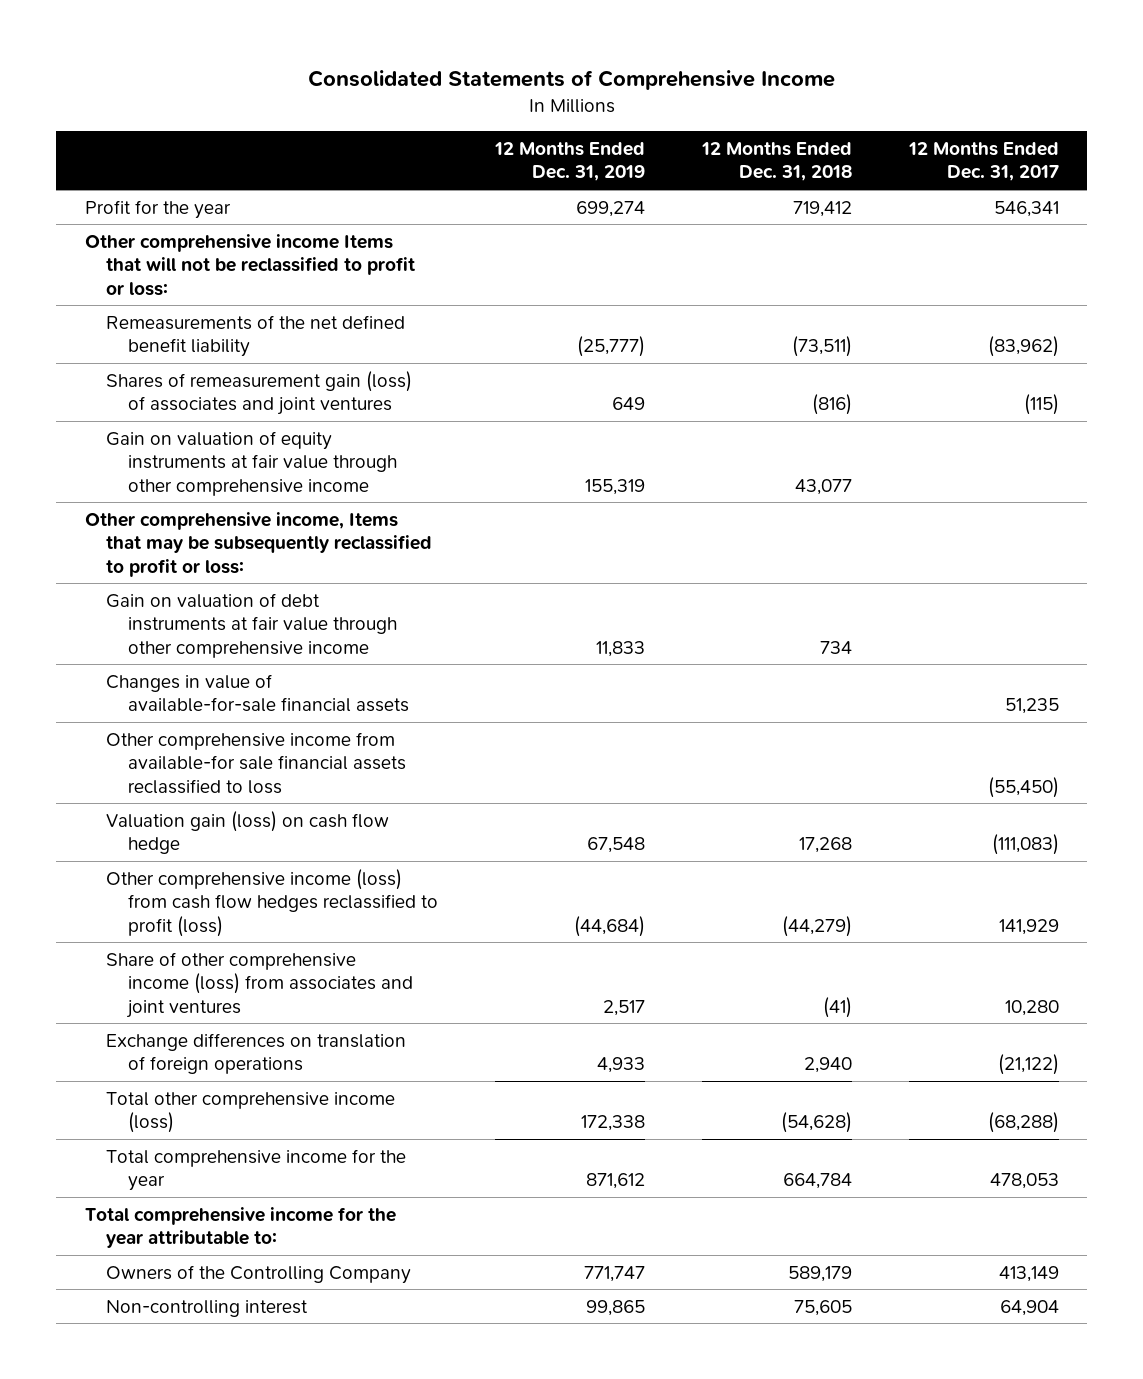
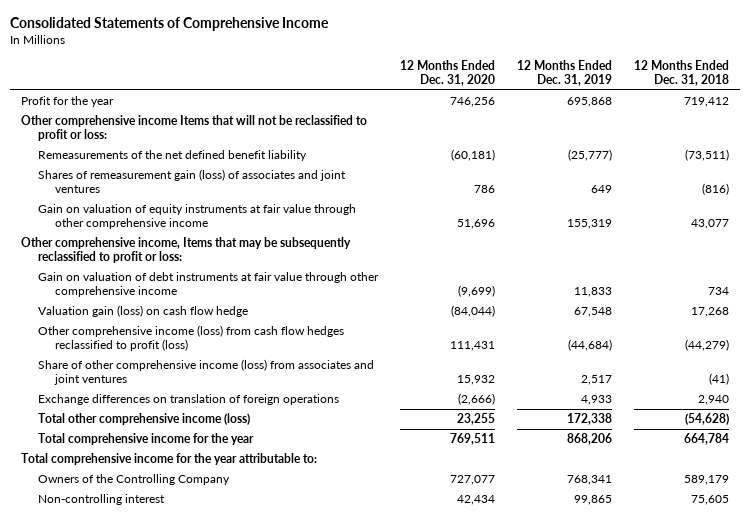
[907,141,1059,182] 12 Months Ended Dec. 31, 2017 -> none
none -> [400,60,496,86] 12 Months Ended Dec. 31, 2020
[575,200,645,217] 699,274 -> [567,97,613,108] 695,868
[106,673,409,713] Changes in value of available-for-sale financial assets -> none
[106,731,406,794] Other comprehensive income from available-for sale financial assets reclassified to loss -> none
[585,1173,645,1190] 871,612 -> [567,433,613,446] 868,206
[583,1265,645,1282] 771,747 -> [567,475,613,486] 768,341

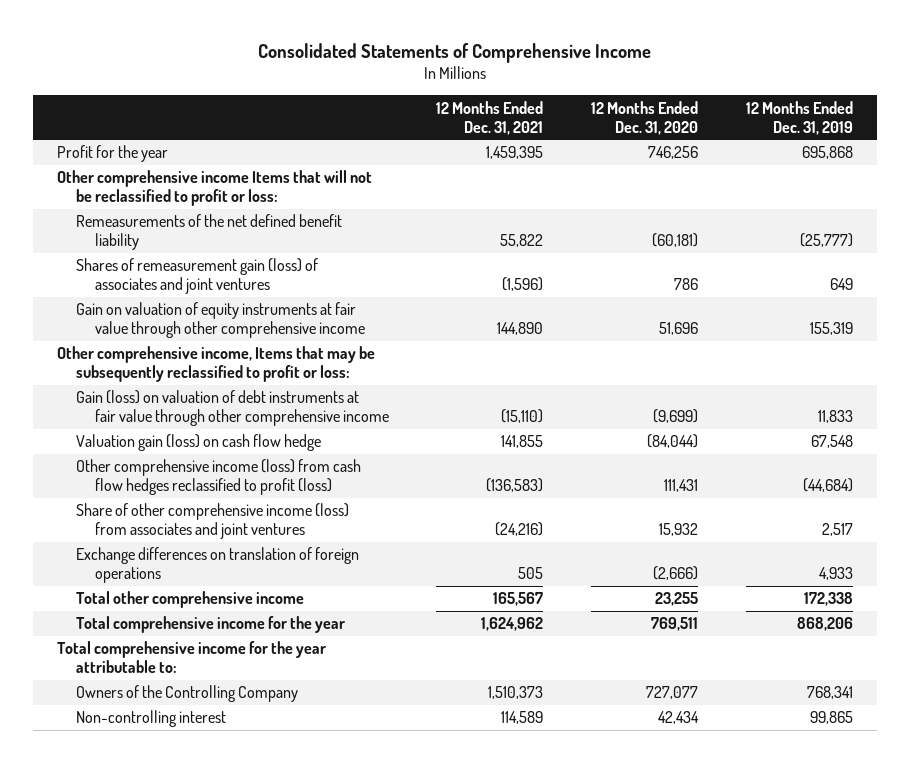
[634,60,730,86] 12 Months Ended Dec. 31, 2018 -> none
none -> [436,100,544,135] 12 Months Ended Dec. 31, 2021
[38,272,380,297] Gain on valuation of debt instruments at fair value through other comprehensive income -> [75,390,389,427] Gain (loss) on valuation of debt instruments at fair value through other comprehensive income
[38,413,251,426] Total other comprehensive income (loss) -> [75,591,304,609] Total other comprehensive income

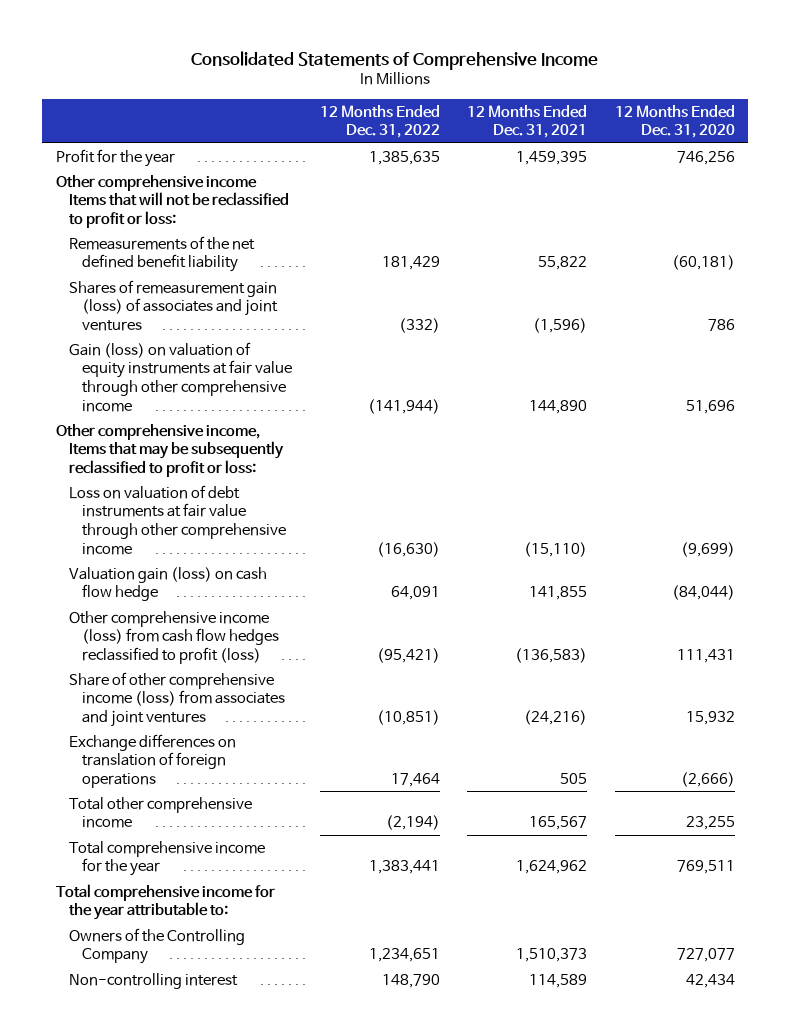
[746,100,854,135] 12 Months Ended Dec. 31, 2019 -> none
none -> [319,104,440,139] 12 Months Ended Dec. 31, 2022
[75,302,365,339] Gain on valuation of equity instruments at fair value through other comprehensive income -> [69,341,293,412] Gain (loss) on valuation of equity instruments at fair value through other comprehensive income
[75,390,389,427] Gain (loss) on valuation of debt instruments at fair value through other comprehensive income -> [69,484,287,555] Loss on valuation of debt instruments at fair value through other comprehensive income

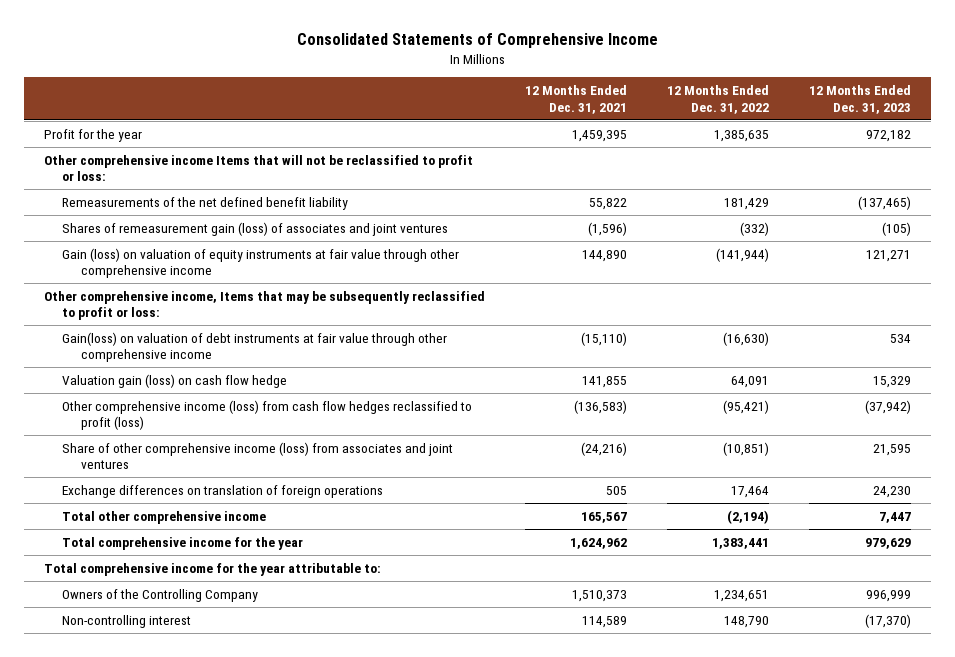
[614,104,735,139] 12 Months Ended Dec. 31, 2020 -> none
none -> [809,85,912,114] 12 Months Ended Dec. 31, 2023
[69,484,287,555] Loss on valuation of debt instruments at fair value through other comprehensive income -> [62,331,448,363] Gain(loss) on valuation of debt instruments at fair value through other comprehensive income

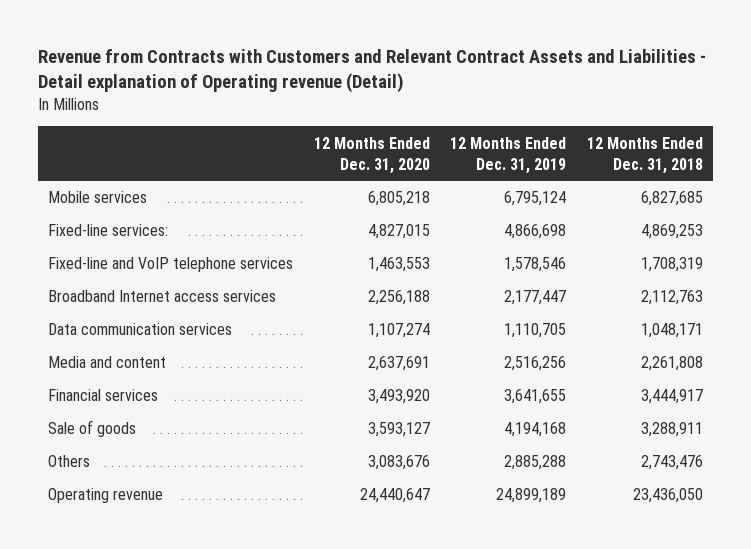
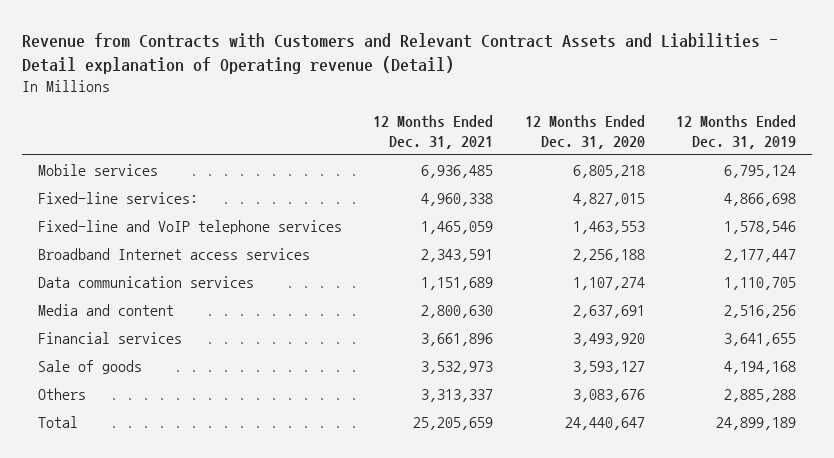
[586,136,703,174] 12 Months Ended Dec. 31, 2018 -> none
none -> [373,114,494,149] 12 Months Ended Dec. 31, 2021
[48,488,164,504] Operating revenue -> [37,415,78,428] Total

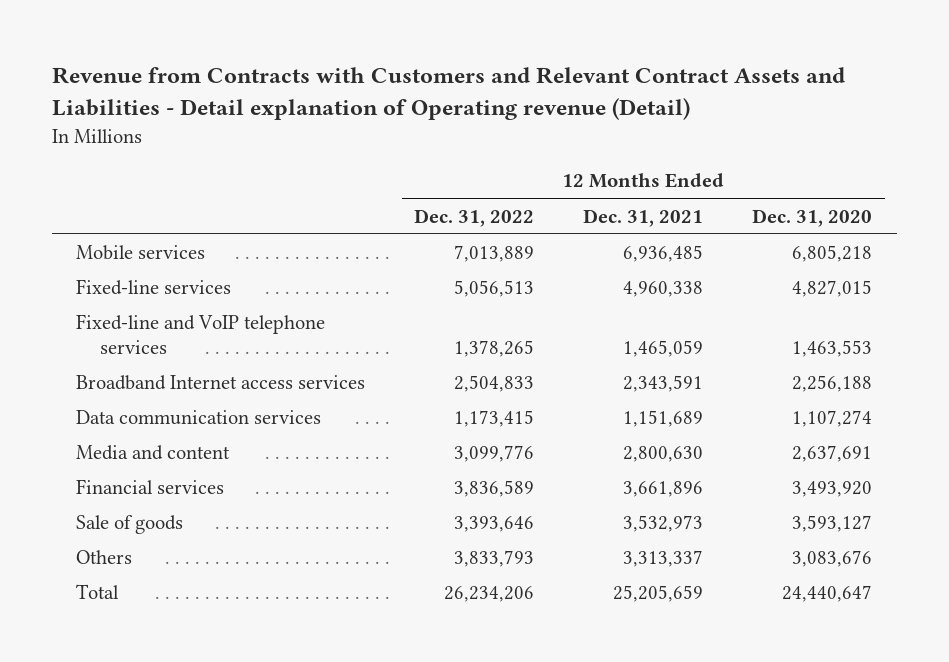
[676,114,797,149] 12 Months Ended Dec. 31, 2019 -> none
none -> [414,208,535,227] Dec. 31, 2022
[37,191,198,204] Fixed-line services: -> [76,279,232,296] Fixed-line services

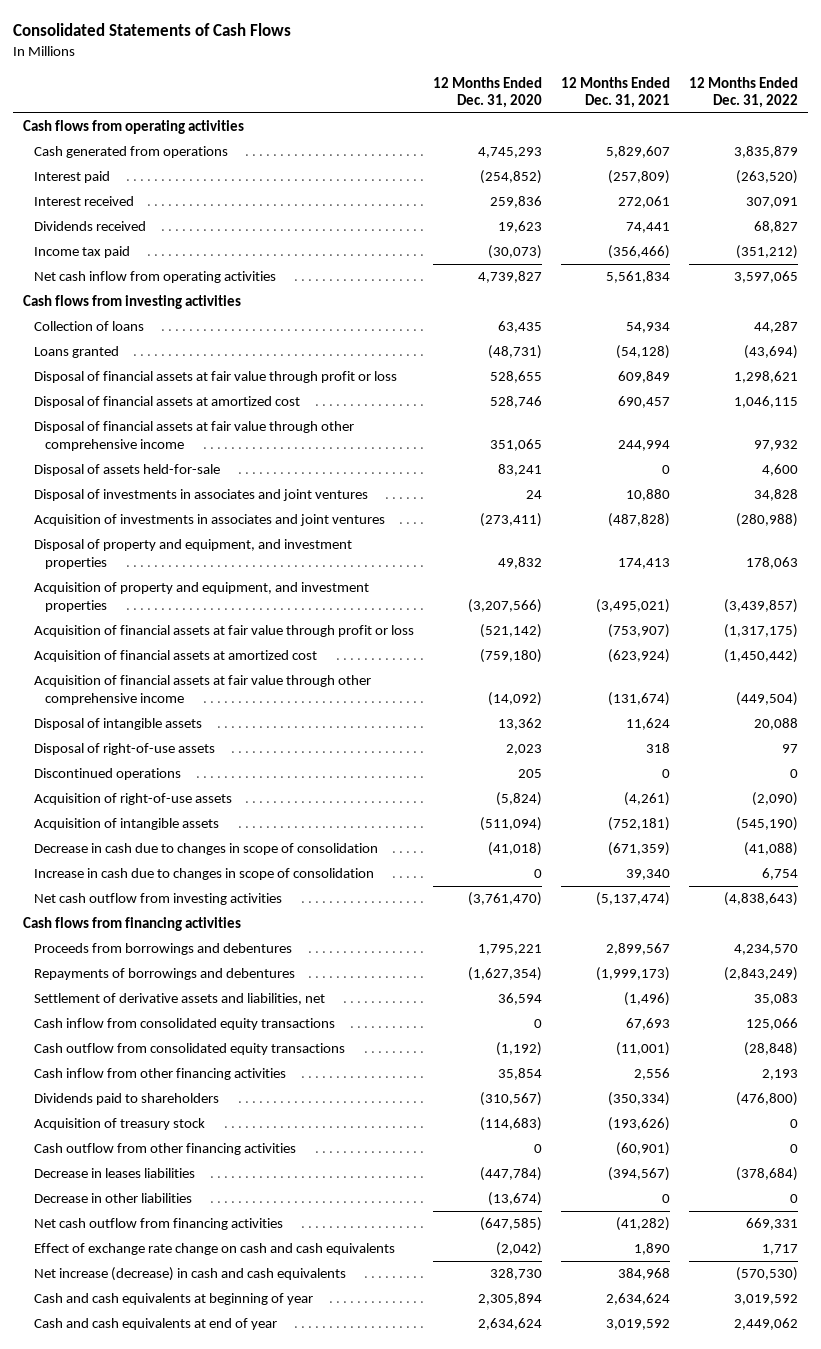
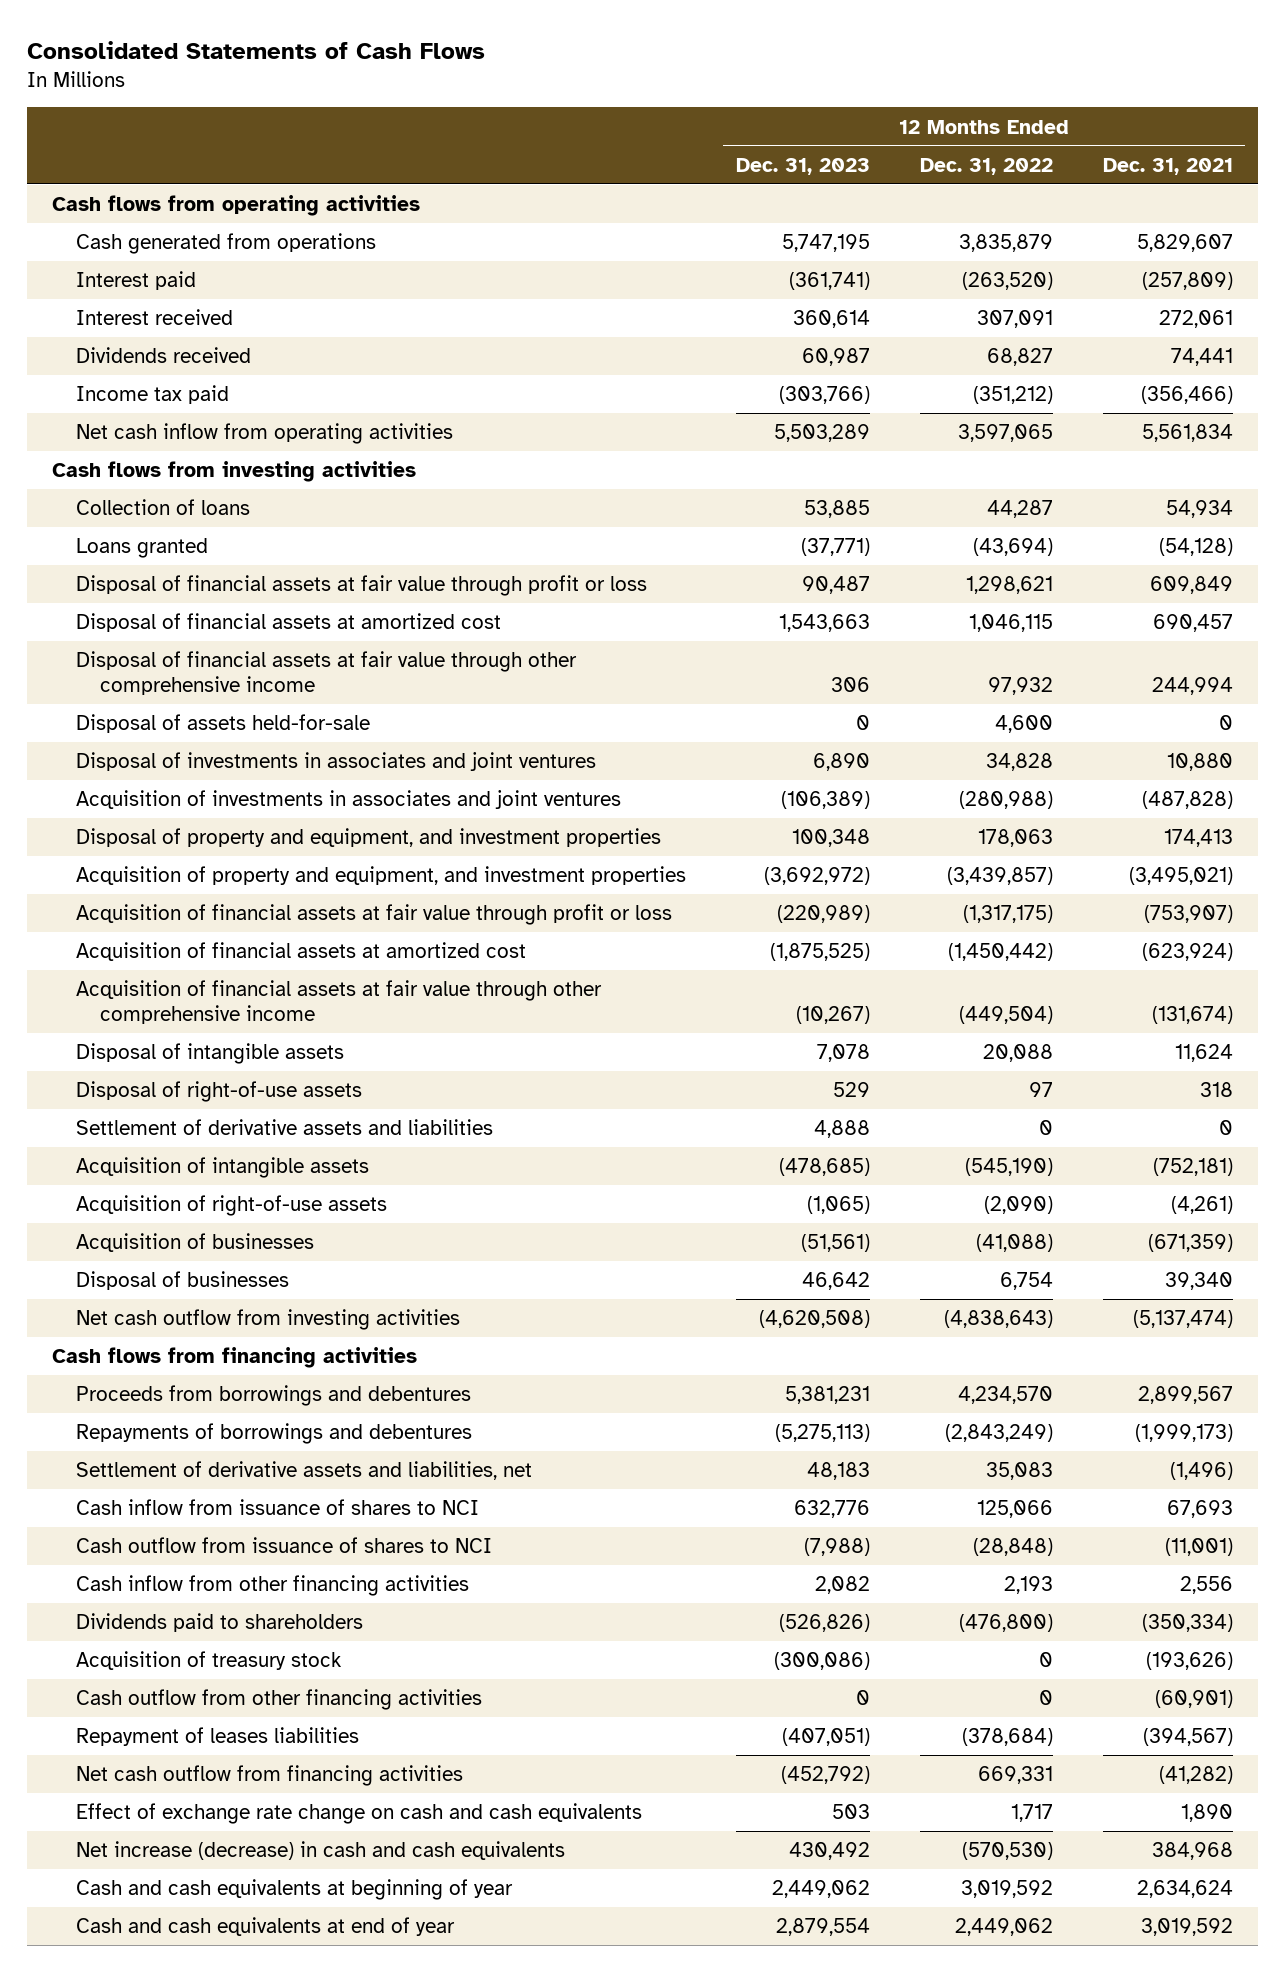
[433,76,543,109] 12 Months Ended Dec. 31, 2020 -> none
none -> [735,157,870,175] Dec. 31, 2023
[33,768,181,781] Discontinued operations -> none
none -> [75,1119,493,1136] Settlement of derivative assets and liabilities
[33,793,232,806] Acquisition of right-of-use assets -> [75,1195,387,1217] Acquisition of right-of-use assets
[33,843,378,856] Decrease in cash due to changes in scope of consolidation -> [75,1233,314,1253] Acquisition of businesses
[33,868,374,881] Increase in cash due to changes in scope of consolidation -> [75,1271,289,1291] Disposal of businesses
[33,1018,335,1031] Cash inflow from consolidated equity transactions -> [75,1499,479,1516] Cash inflow from issuance of shares to NCI
[33,1043,345,1056] Cash outflow from consolidated equity transactions -> [75,1537,492,1554] Cash outflow from issuance of shares to NCI
[33,1193,192,1204] Decrease in other liabilities -> none
[33,1168,195,1179] Decrease in leases liabilities -> [75,1727,359,1747] Repayment of leases liabilities

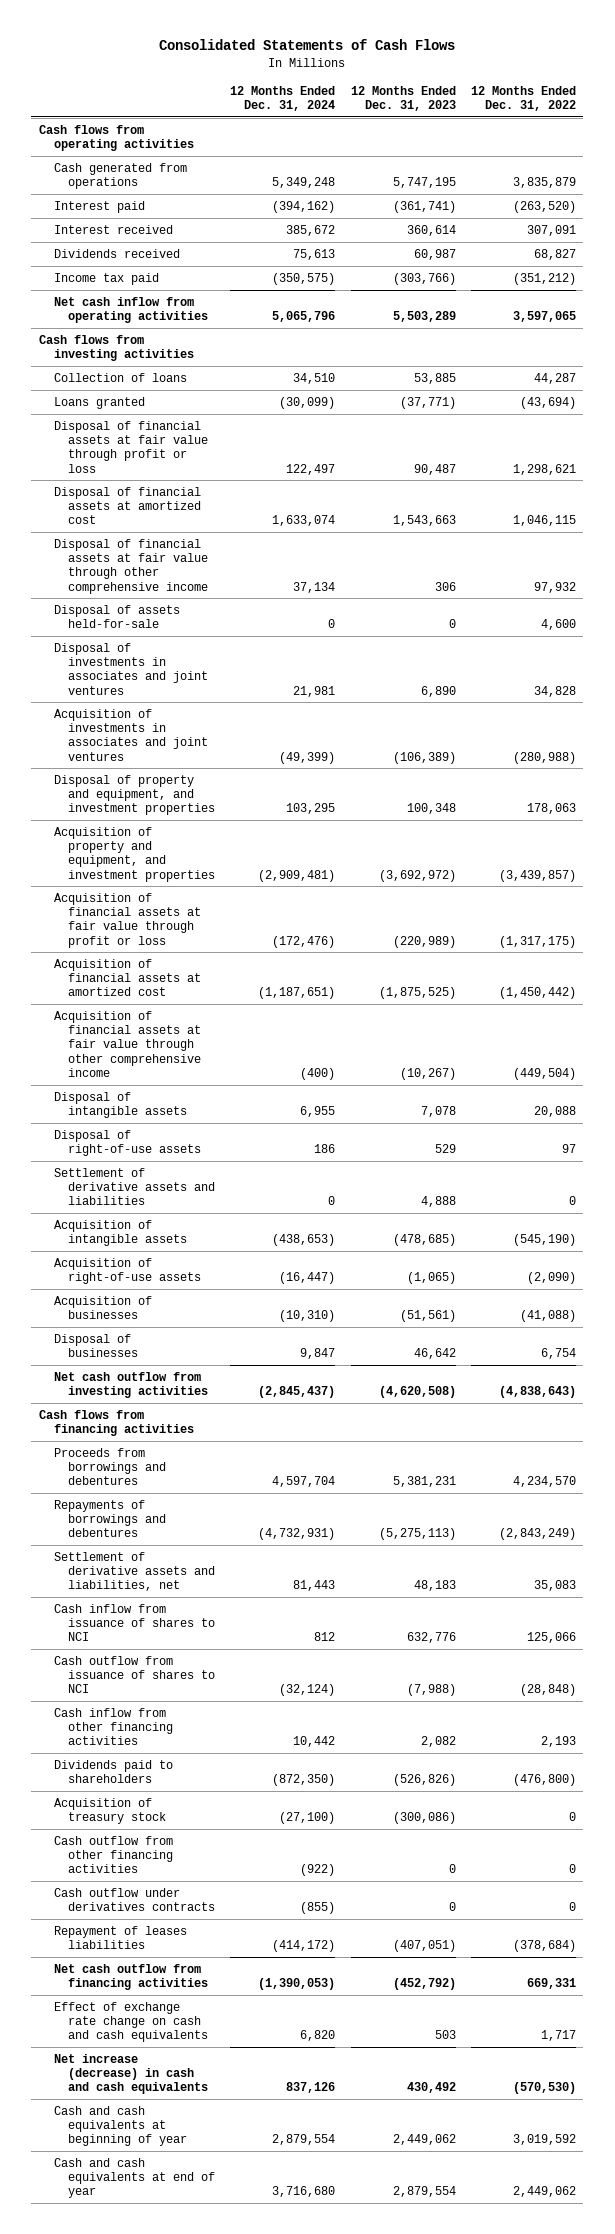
[1102,157,1233,175] Dec. 31, 2021 -> none
none -> [230,85,336,111] 12 Months Ended Dec. 31, 2024
none -> [53,1887,216,1912] Cash outflow under derivatives contracts

